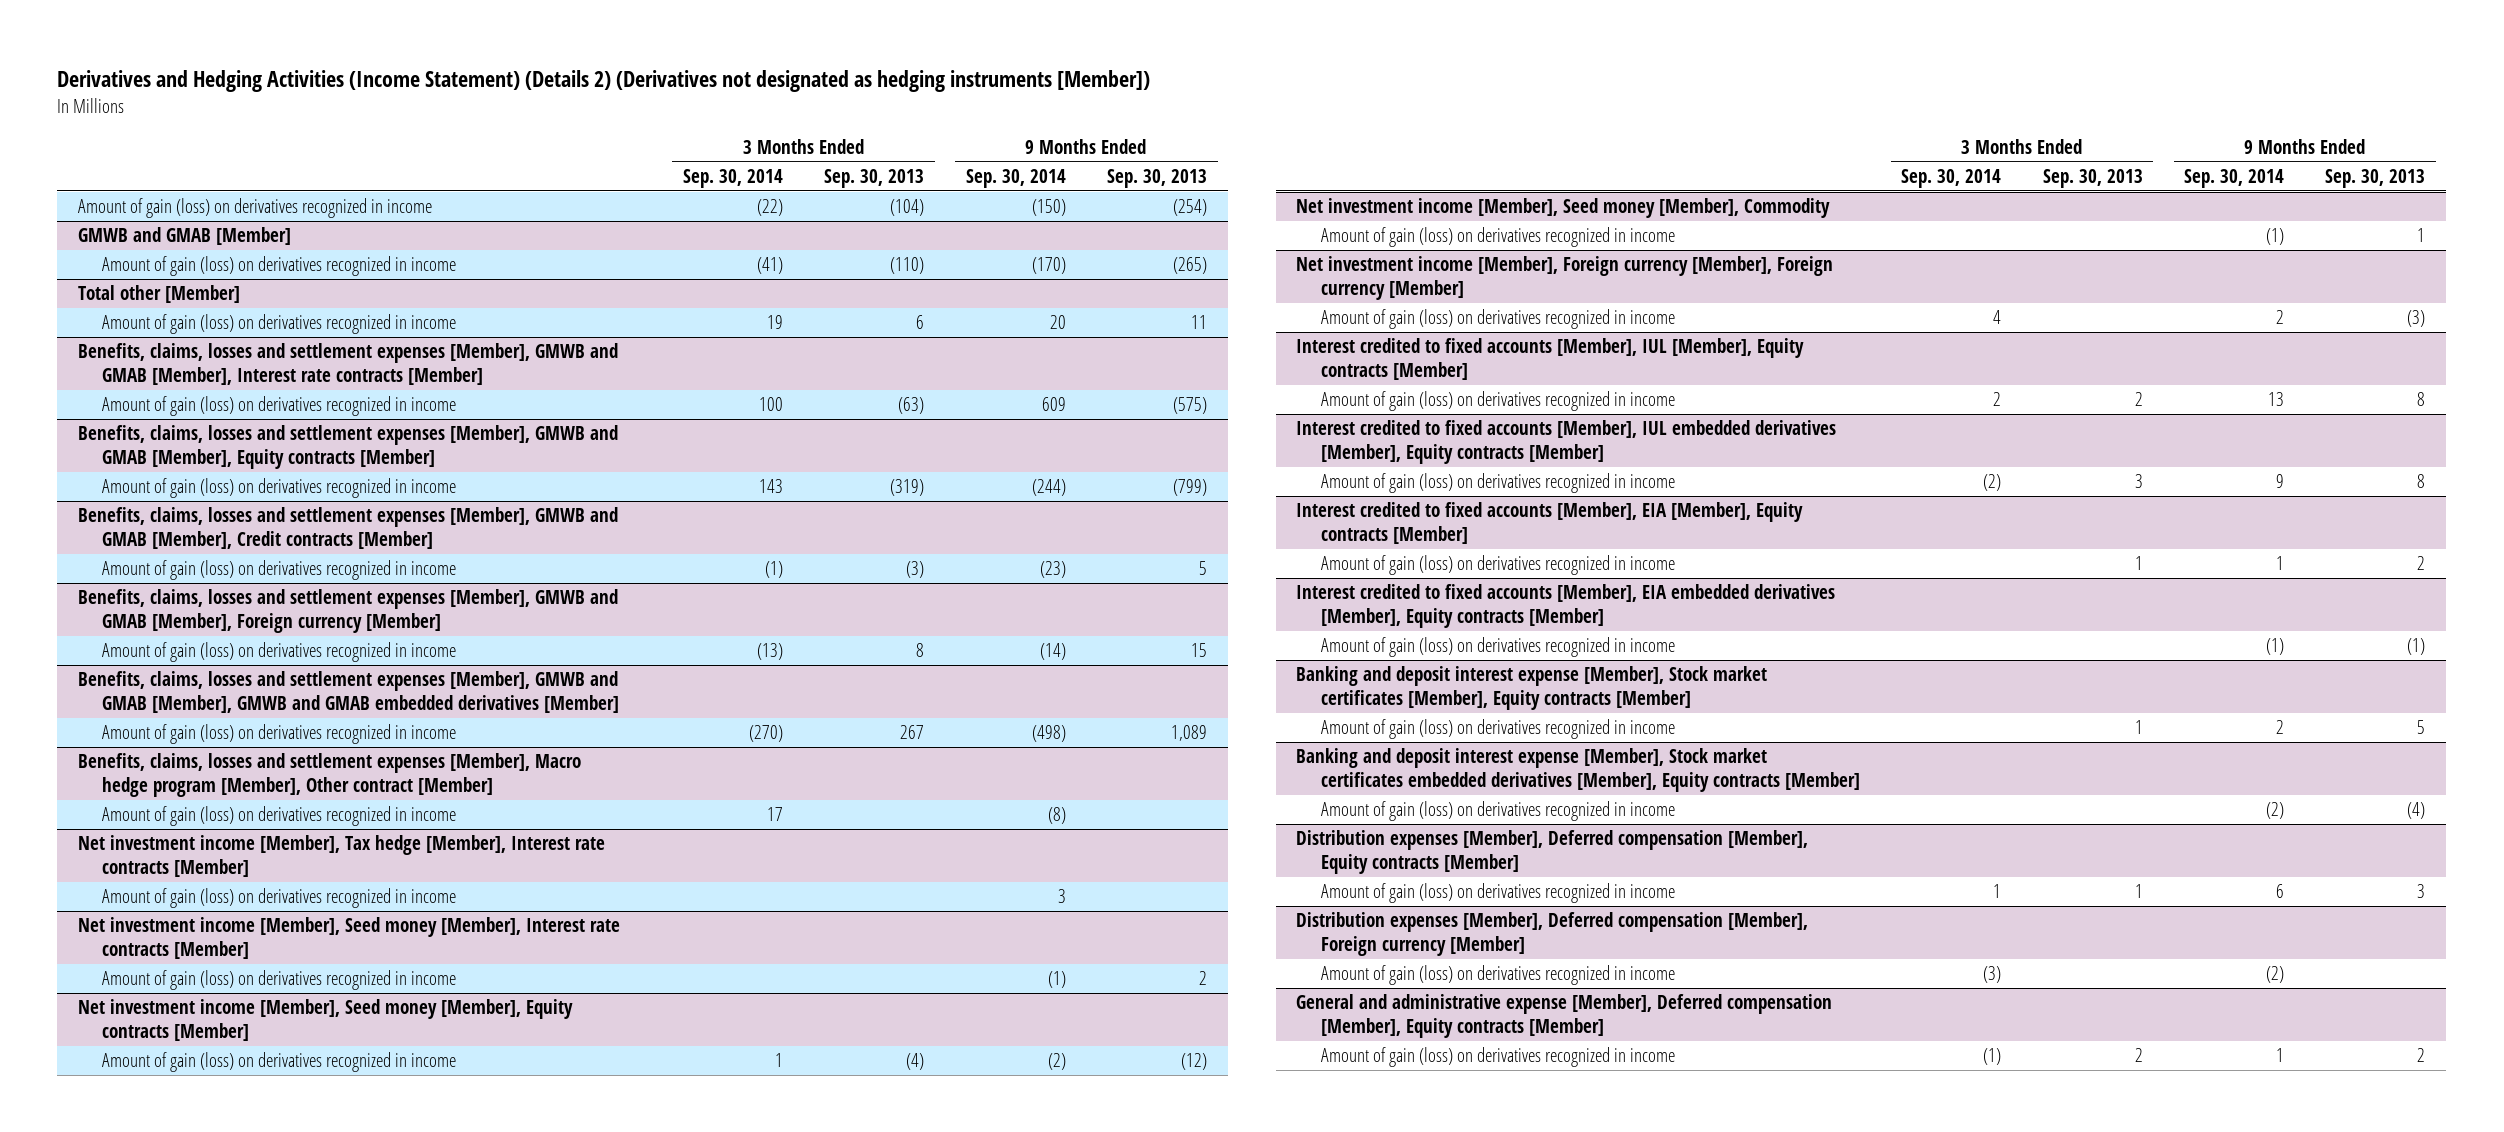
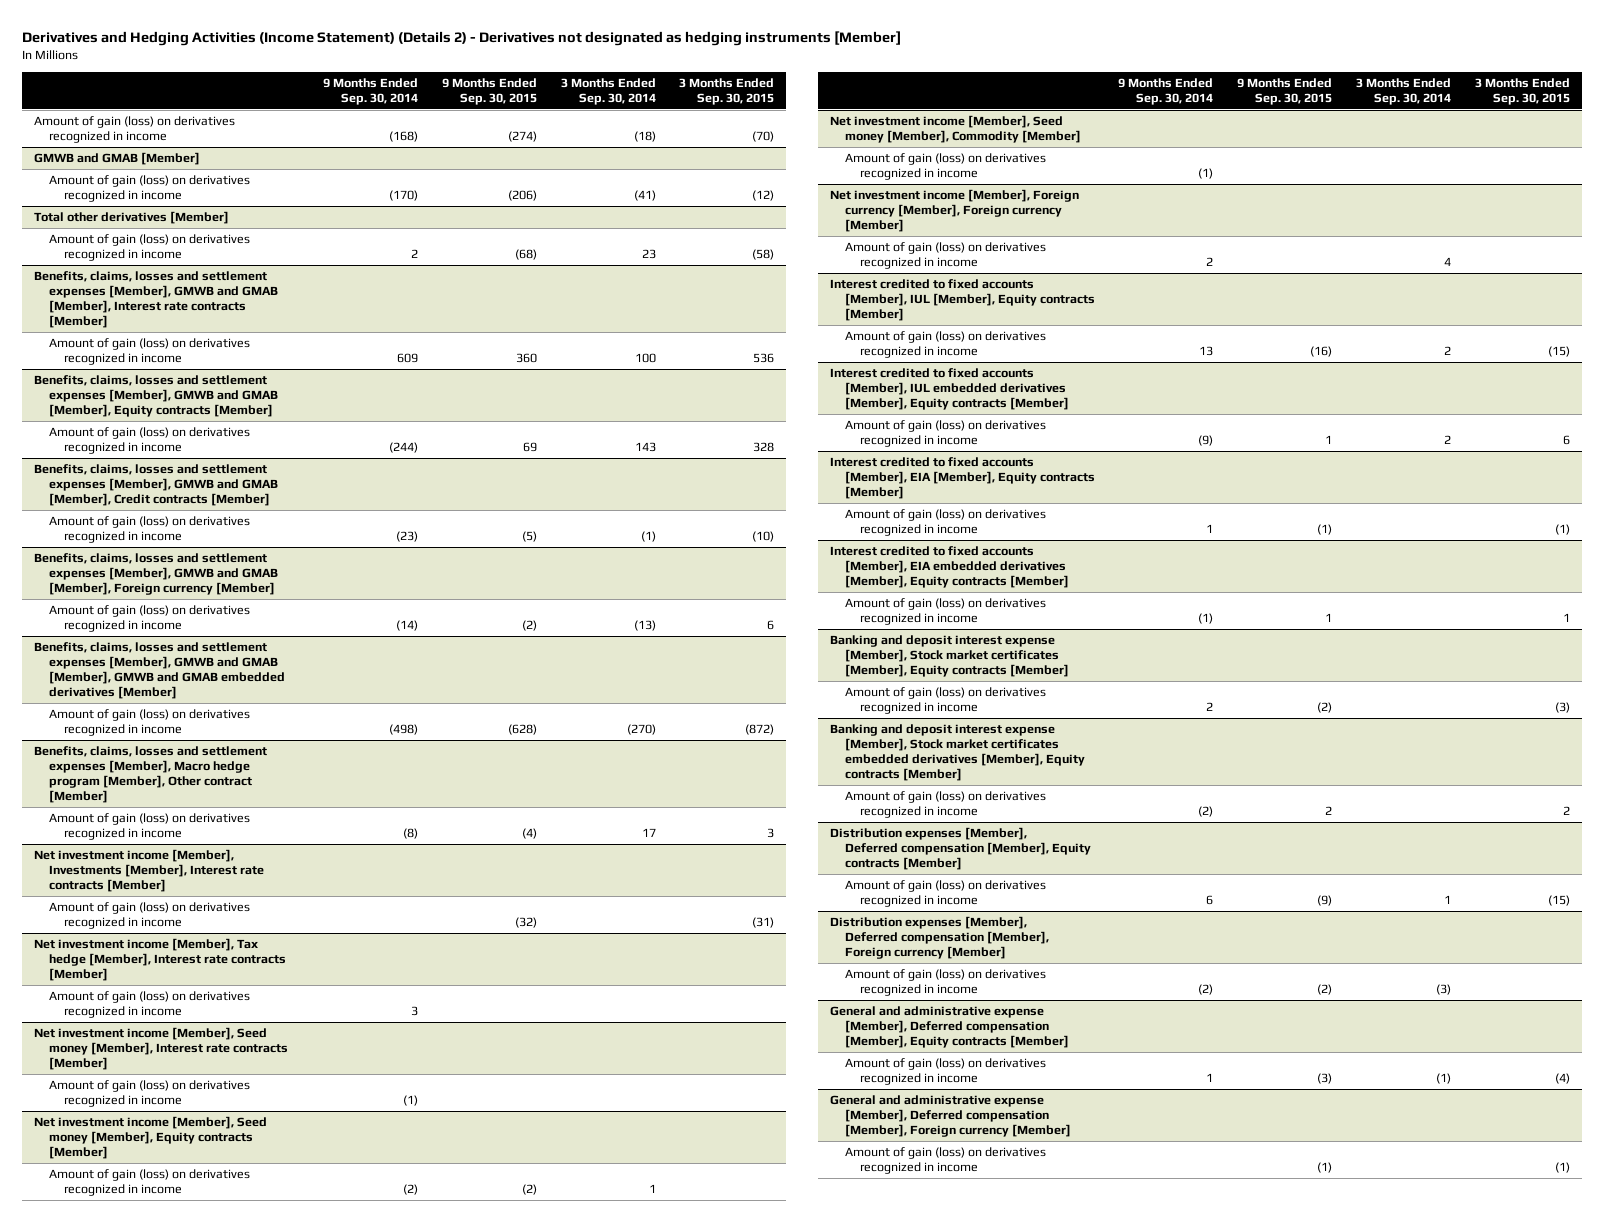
[57,70,1151,93] Derivatives and Hedging Activities (Income Statement) (Details 2) (Derivatives not designated as hedging instruments [Member]) -> [22,31,902,47] Derivatives and Hedging Activities (Income Statement) (Details 2) - Derivatives not designated as hedging instruments [Member]
[824,168,925,188] Sep. 30, 2013 -> none
[1107,168,1208,188] Sep. 30, 2013 -> none
none -> [441,78,537,106] 9 Months Ended Sep. 30, 2015
none -> [679,78,775,106] 3 Months Ended Sep. 30, 2015
[756,199,783,217] (22) -> [633,131,656,143] (18)
[1031,199,1066,217] (150) -> [388,131,418,143] (168)
[78,285,241,304] Total other [Member] -> [34,211,230,225] Total other derivatives [Member]
[766,315,783,330] 19 -> [641,249,656,260] 23
[1049,315,1066,330] 20 -> [410,249,418,259] 2
none -> [34,849,265,893] Net investment income [Member], Investments [Member], Interest rate contracts [Member]
none -> [49,902,251,930] Amount of gain (loss) on derivatives recognized in income
[1296,198,1831,219] Net investment income [Member], Seed money [Member], Commodity -> [829,115,1081,144] Net investment income [Member], Seed money [Member], Commodity [Member]
[1983,474,2002,492] (2) -> [1443,435,1451,445] 2
[2275,474,2284,489] 9 -> [1198,435,1214,447] (9)
none -> [829,1095,1071,1138] General and administrative expense [Member], Deferred compensation [Member], Foreign currency [Member]
none -> [844,1147,1046,1175] Amount of gain (loss) on derivatives recognized in income

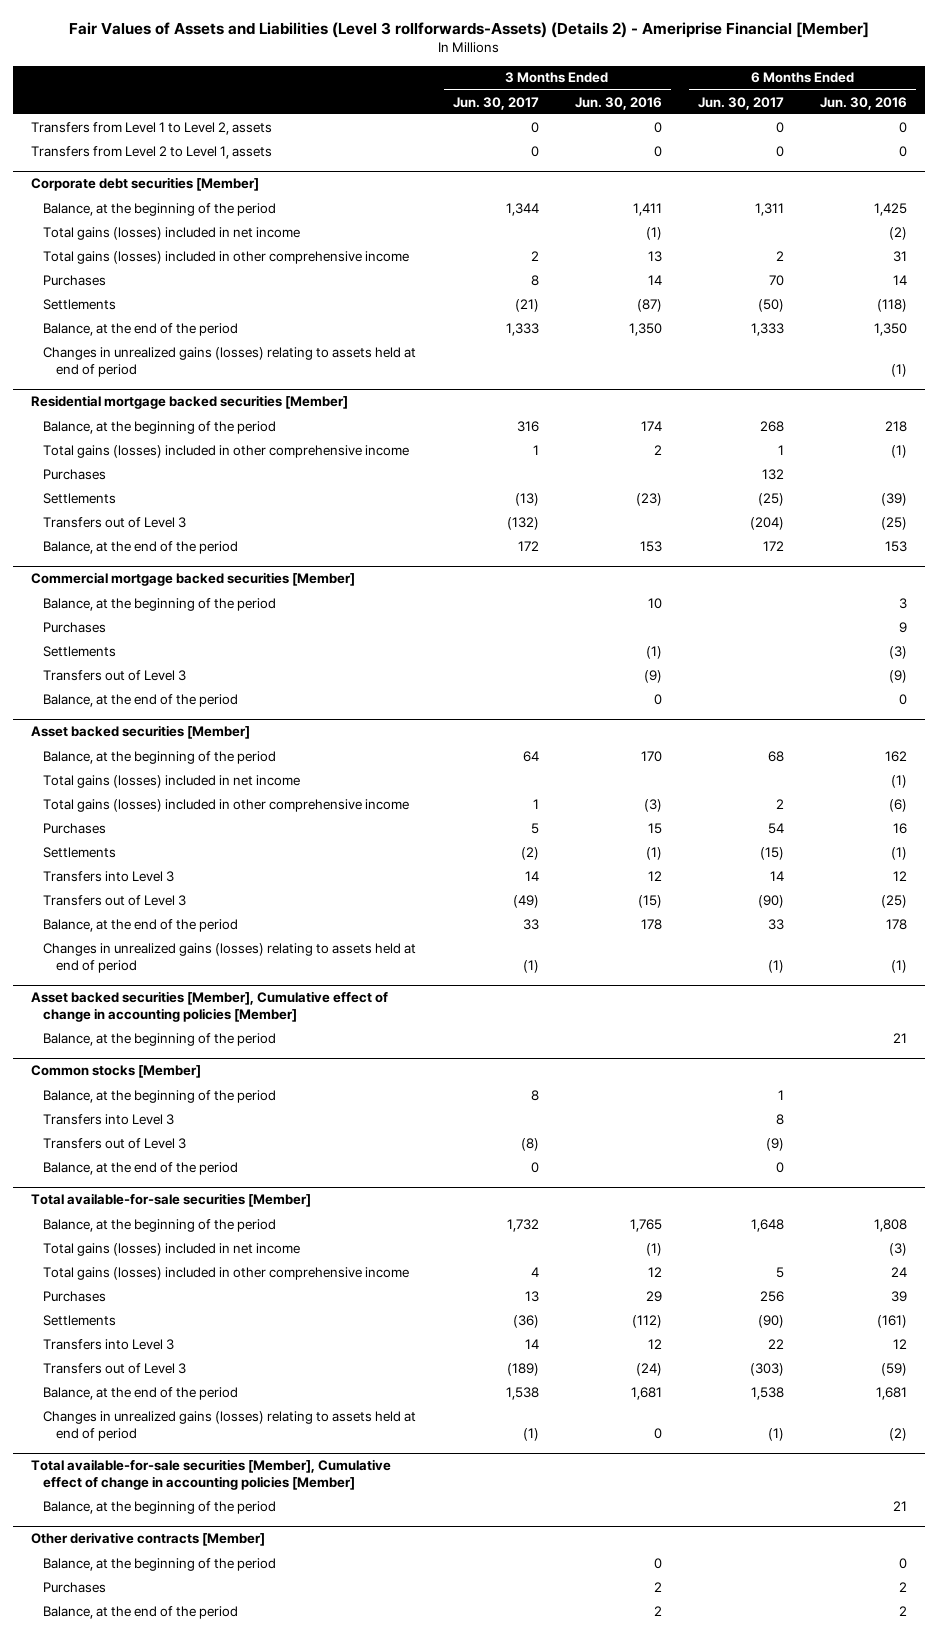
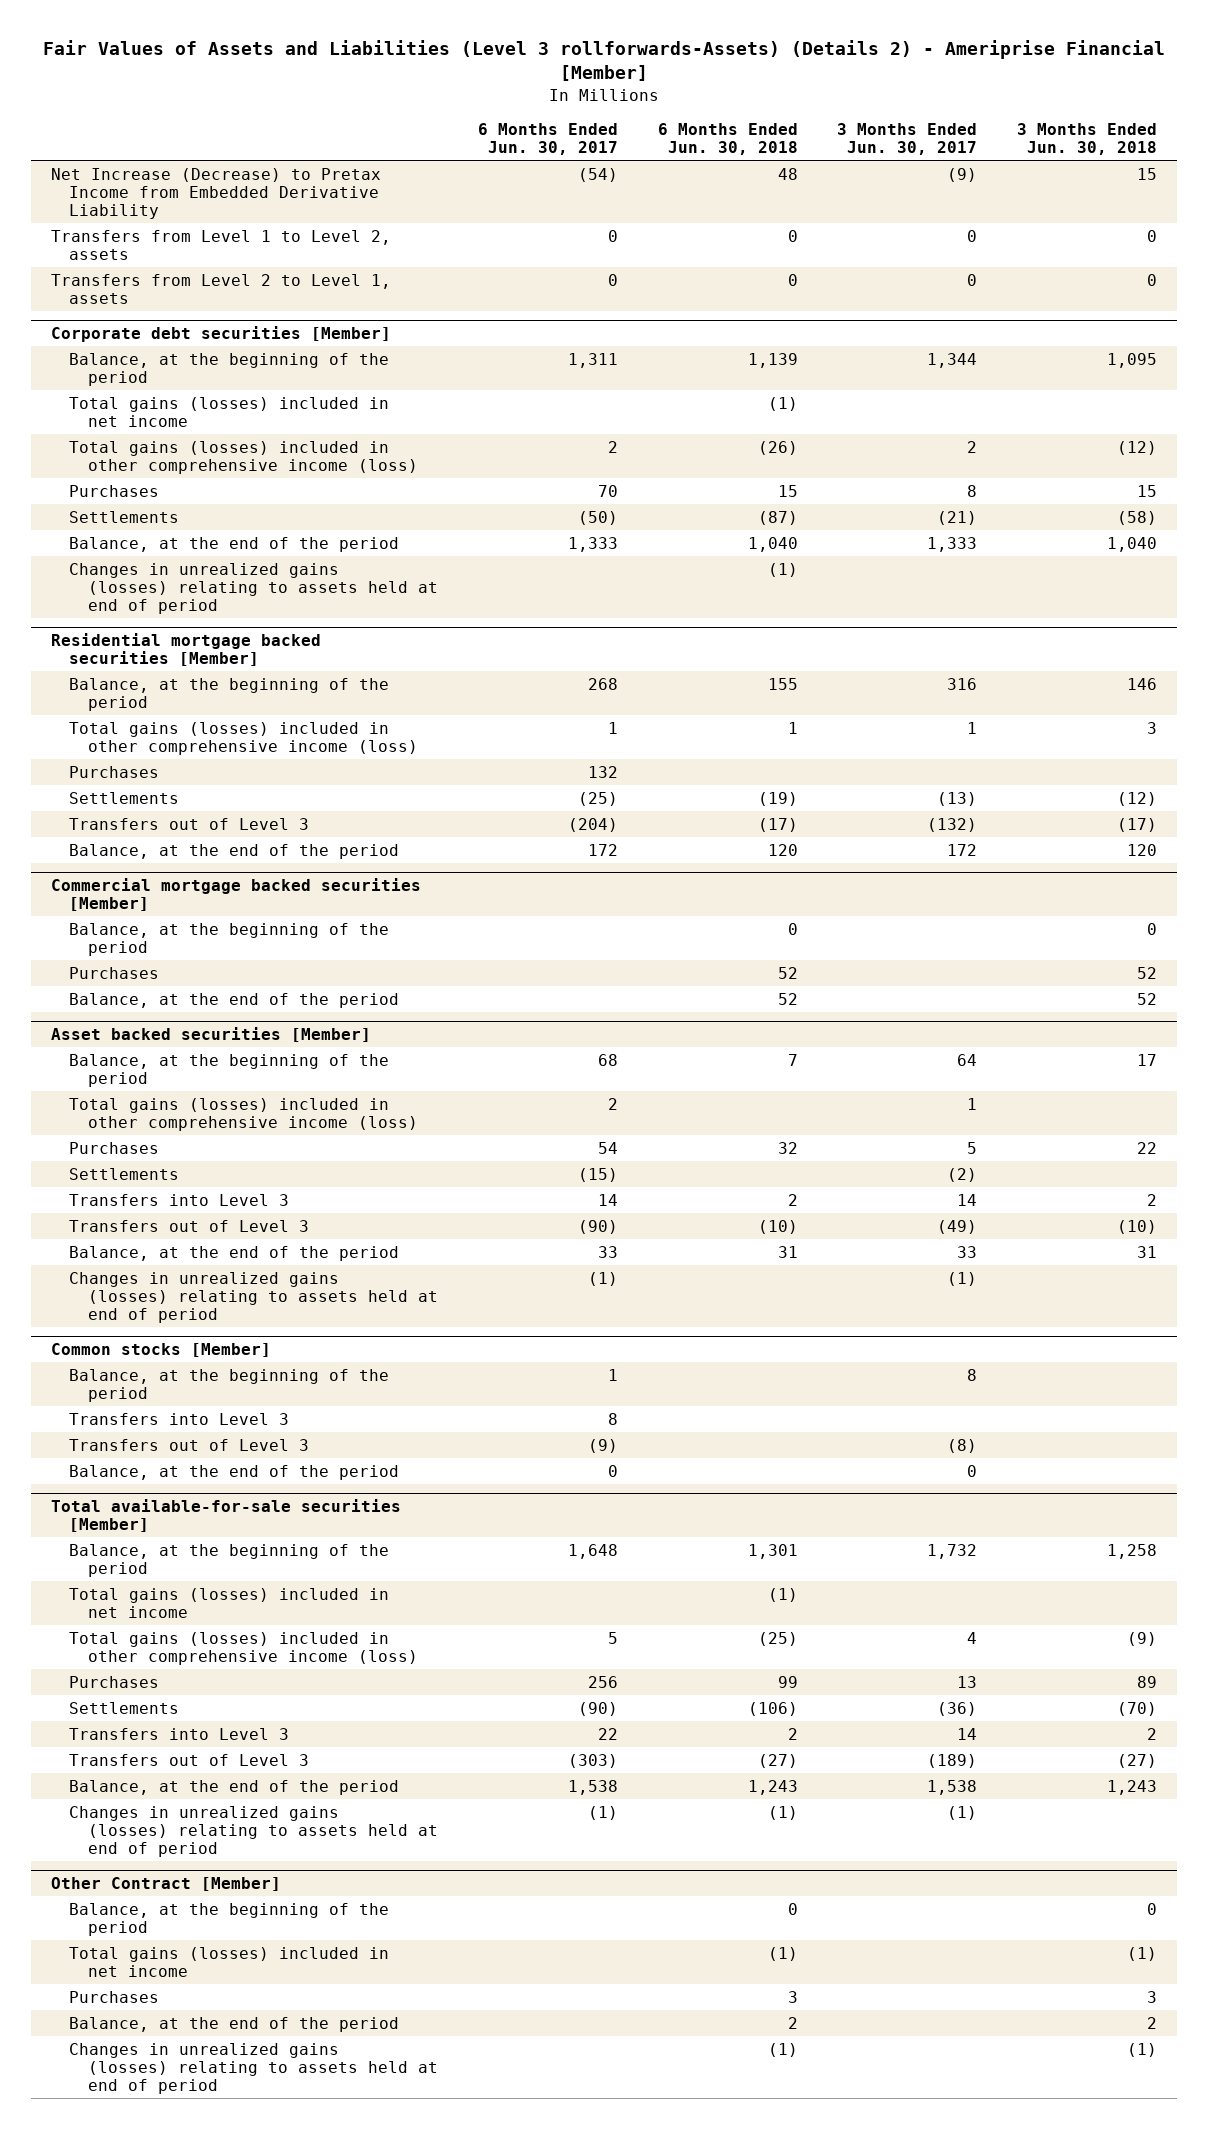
[574,96,662,110] Jun. 30, 2016 -> none
[820,96,908,110] Jun. 30, 2016 -> none
none -> [657,122,798,156] 6 Months Ended Jun. 30, 2018
none -> [1017,122,1158,156] 3 Months Ended Jun. 30, 2018
none -> [50,167,381,220] Net Increase (Decrease) to Pretax Income from Embedded Derivative Liability
[43,250,410,264] Total gains (losses) included in other comprehensive income -> [69,440,419,474] Total gains (losses) included in other comprehensive income (loss)
[43,444,410,458] Total gains (losses) included in other comprehensive income -> [69,721,419,755] Total gains (losses) included in other comprehensive income (loss)
[43,645,117,657] Settlements -> none
[43,669,187,681] Transfers out of Level 3 -> none
[43,774,301,788] Total gains (losses) included in net income -> none
[43,798,410,812] Total gains (losses) included in other comprehensive income -> [69,1097,419,1131] Total gains (losses) included in other comprehensive income (loss)
[30,991,388,1023] Asset backed securities [Member], Cumulative effect of change in accounting policies [Member] -> none
[43,1032,277,1046] Balance, at the beginning of the period -> none
[43,1266,410,1280] Total gains (losses) included in other comprehensive income -> [69,1631,419,1665] Total gains (losses) included in other comprehensive income (loss)
[30,1459,391,1491] Total available-for-sale securities [Member], Cumulative effect of change in accounting policies [Member] -> none
[43,1500,277,1514] Balance, at the beginning of the period -> none
[30,1532,265,1547] Other derivative contracts [Member] -> [50,1876,281,1891] Other Contract [Member]
none -> [69,1946,390,1977] Total gains (losses) included in net income
none -> [69,2042,439,2095] Changes in unrealized gains (losses) relating to assets held at end of period

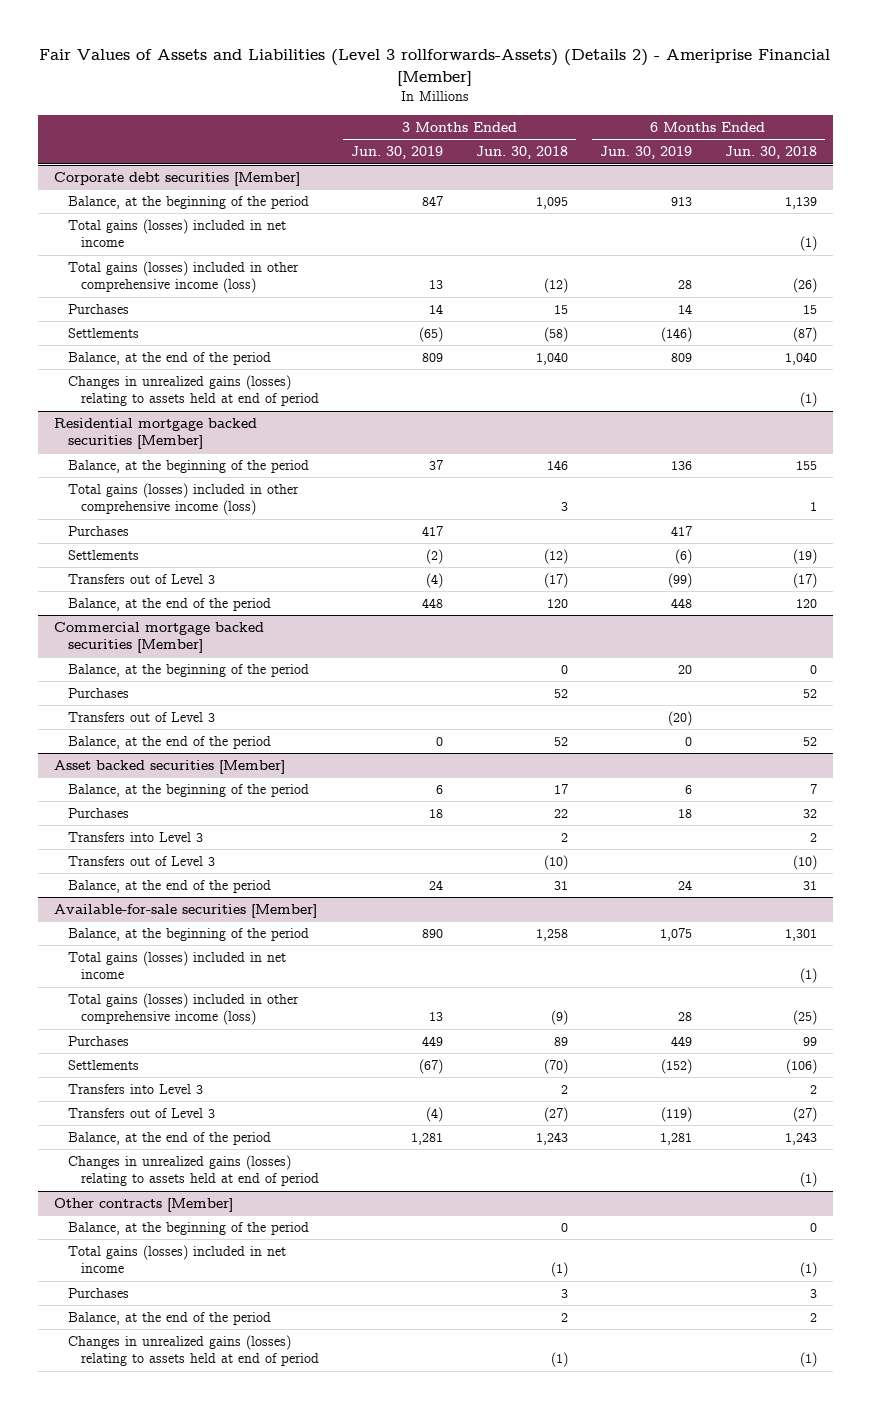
[477,122,618,156] 6 Months Ended Jun. 30, 2017 -> none
[837,122,978,156] 3 Months Ended Jun. 30, 2017 -> none
none -> [351,146,444,160] Jun. 30, 2019
none -> [600,146,693,160] Jun. 30, 2019
[50,167,381,220] Net Increase (Decrease) to Pretax Income from Embedded Derivative Liability -> none
[50,229,391,260] Transfers from Level 1 to Level 2, assets -> none
[50,273,391,304] Transfers from Level 2 to Level 1, assets -> none
none -> [67,712,215,723] Transfers out of Level 3
[69,1097,419,1131] Total gains (losses) included in other comprehensive income (loss) -> none
[69,1167,180,1180] Settlements -> none
[69,1271,439,1324] Changes in unrealized gains (losses) relating to assets held at end of period -> none
[50,1342,271,1357] Common stocks [Member] -> none
[69,1368,390,1402] Balance, at the beginning of the period -> none
[69,1412,290,1425] Transfers into Level 3 -> none
[69,1438,310,1451] Transfers out of Level 3 -> none
[69,1464,400,1480] Balance, at the end of the period -> none
[50,1498,401,1533] Total available-for-sale securities [Member] -> [54,904,318,919] Available-for-sale securities [Member]
[50,1876,281,1891] Other Contract [Member] -> [54,1198,234,1213] Other contracts [Member]

